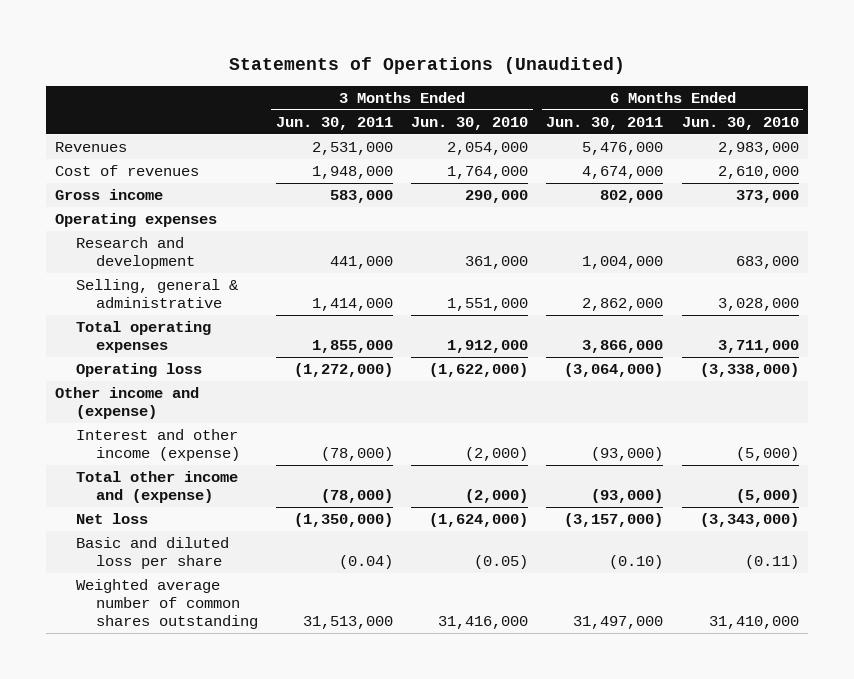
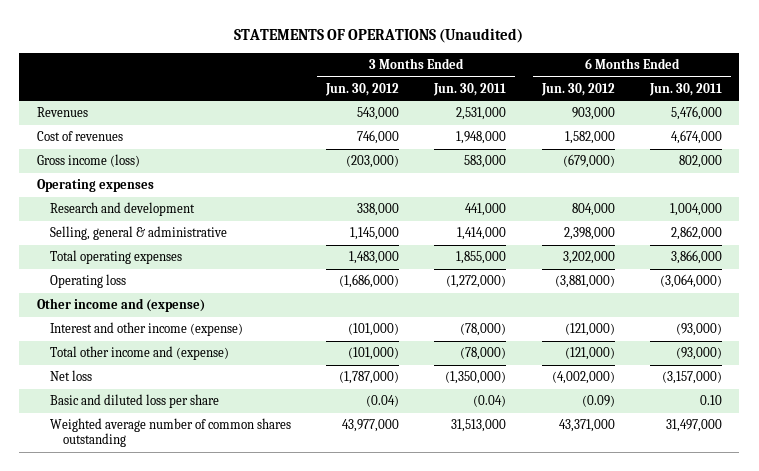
[228,57,625,75] Statements of Operations (Unaudited) -> [234,27,524,43] STATEMENTS OF OPERATIONS (Unaudited)
[411,116,529,130] Jun. 30, 2010 -> none
[681,116,799,130] Jun. 30, 2010 -> none
none -> [325,82,400,96] Jun. 30, 2012
none -> [540,82,615,96] Jun. 30, 2012
[55,189,164,201] Gross income -> [37,154,141,168] Gross income (loss)
[609,555,664,570] (0.10) -> [699,395,722,406] 0.10

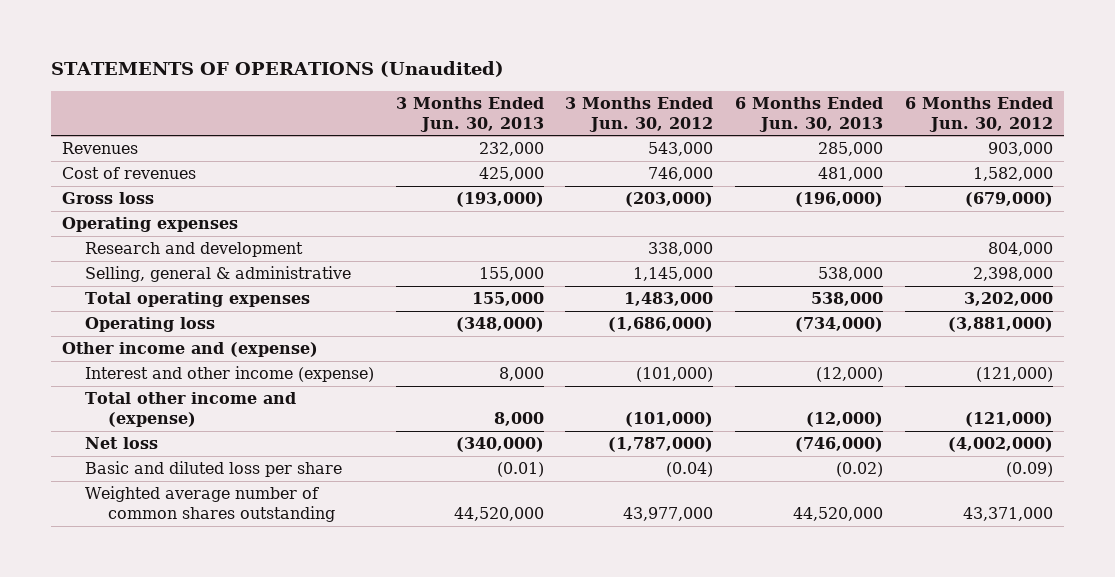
[433,82,507,96] Jun. 30, 2011 -> none
[648,82,722,96] Jun. 30, 2011 -> none
none -> [395,96,544,132] 3 Months Ended Jun. 30, 2013
none -> [735,96,884,132] 6 Months Ended Jun. 30, 2013
[37,154,141,168] Gross income (loss) -> [61,192,154,205] Gross loss

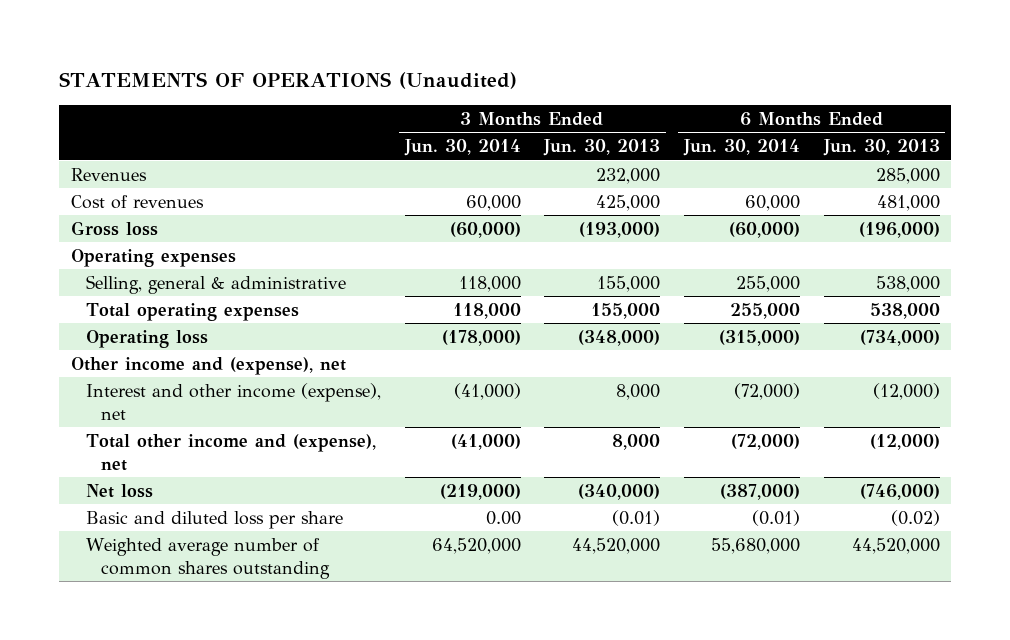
[565,96,714,132] 3 Months Ended Jun. 30, 2012 -> none
[905,96,1054,132] 6 Months Ended Jun. 30, 2012 -> none
none -> [403,139,521,157] Jun. 30, 2014
none -> [682,139,800,157] Jun. 30, 2014
[84,242,303,258] Research and development -> none
[61,342,318,358] Other income and (expense) -> [70,356,346,375] Other income and (expense), net
[84,366,374,383] Interest and other income (expense) -> [85,382,381,420] Interest and other income (expense), net
[84,392,296,427] Total other income and (expense) -> [85,433,376,471] Total other income and (expense), net

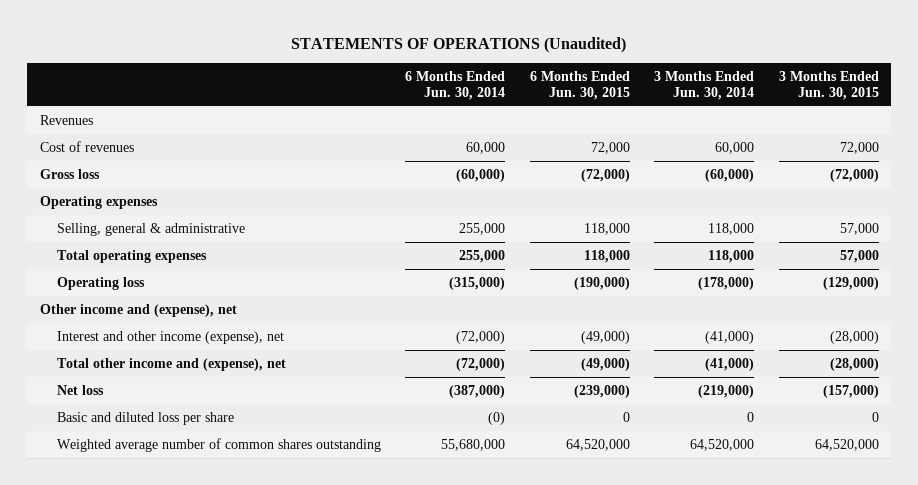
[543,139,661,157] Jun. 30, 2013 -> none
[822,139,940,157] Jun. 30, 2013 -> none
none -> [529,70,630,100] 6 Months Ended Jun. 30, 2015
none -> [778,70,879,100] 3 Months Ended Jun. 30, 2015
[485,510,521,525] 0.00 -> [747,411,755,422] 0
[751,509,800,526] (0.01) -> [488,411,506,425] (0)

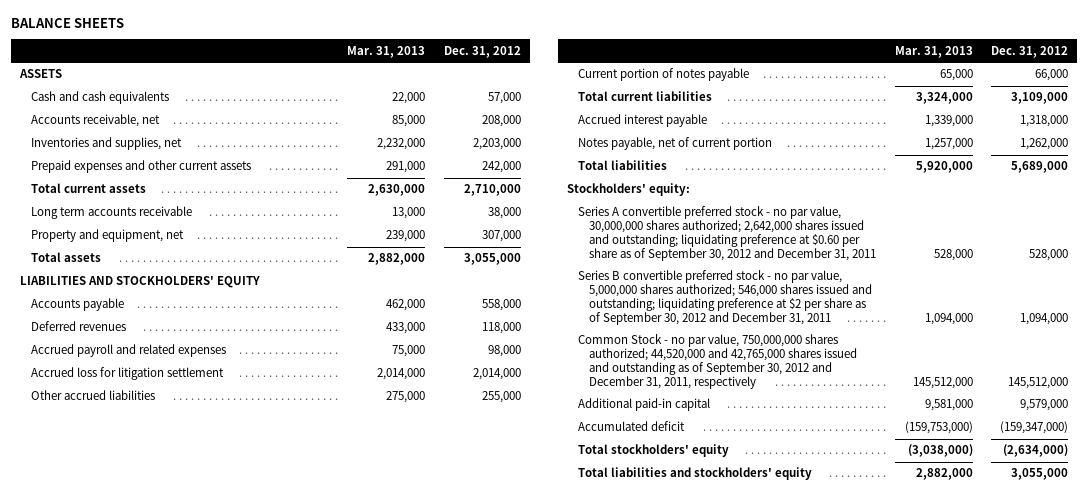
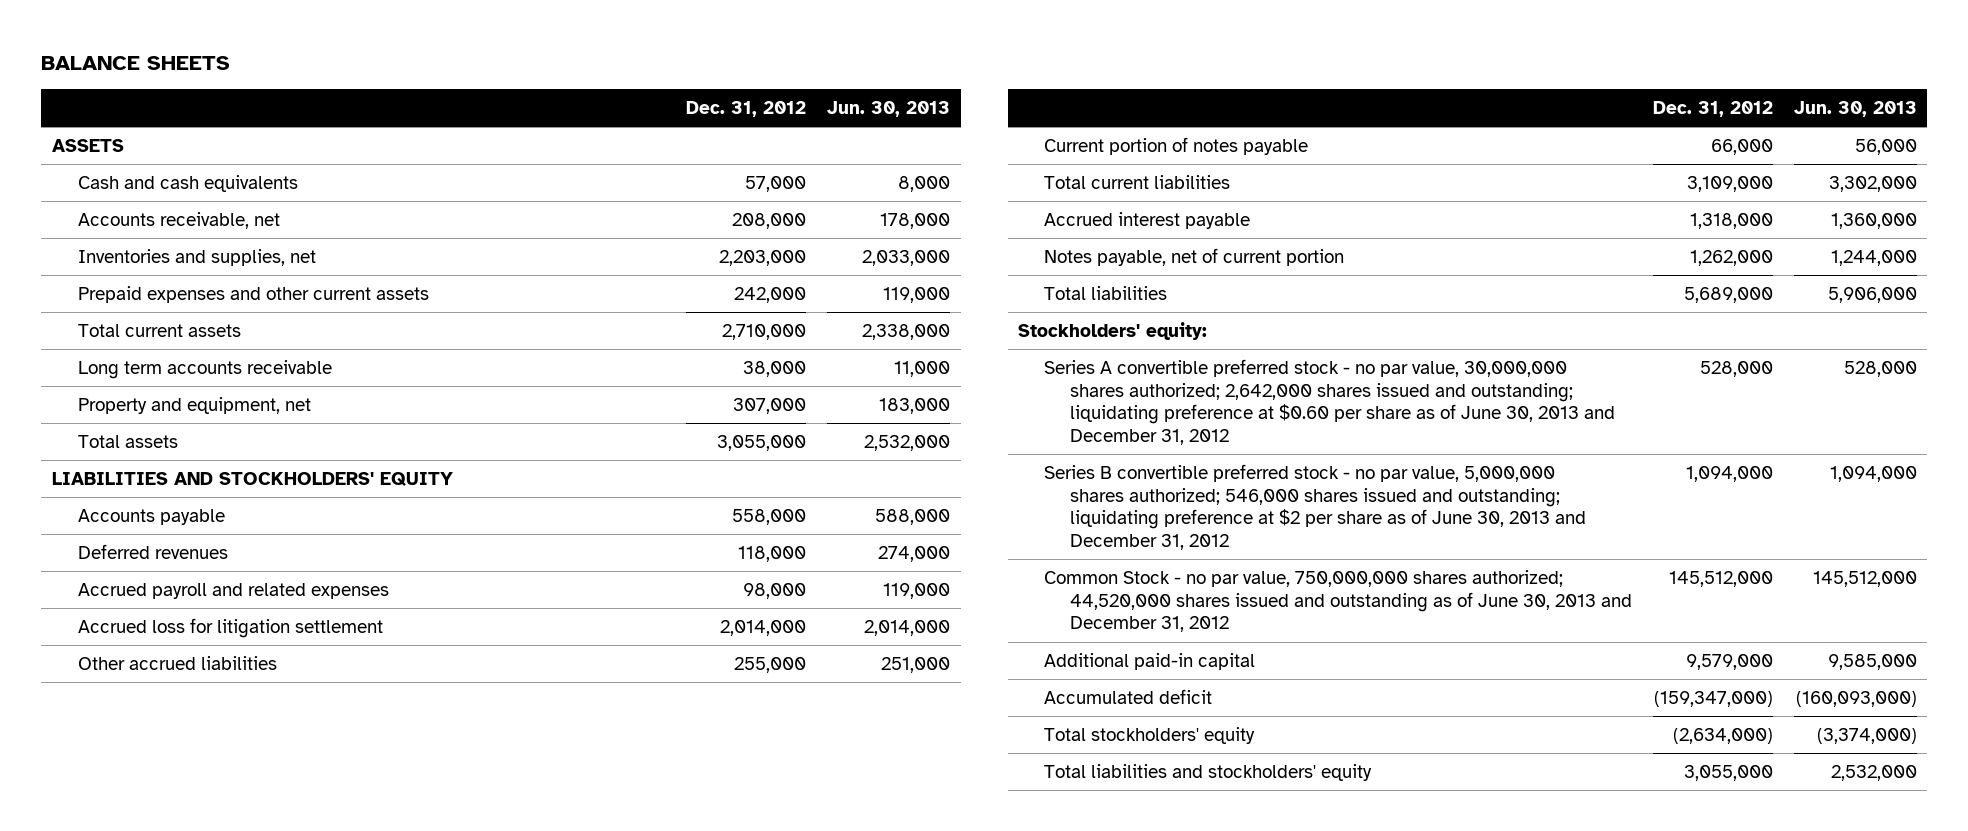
[347,45,426,58] Mar. 31, 2013 -> none
none -> [827,100,951,117] Jun. 30, 2013
[578,206,877,261] Series A convertible preferred stock - no par value, 30,000,000 shares authorized; 2,642,000 shares issued and outstanding; liquidating preference at $0.60 per share as of September 30, 2012 and December 31, 2011 -> [1043,358,1615,446] Series A convertible preferred stock - no par value, 30,000,000 shares authorized; 2,642,000 shares issued and outstanding; liquidating preference at $0.60 per share as of June 30, 2013 and December 31, 2012
[578,270,873,325] Series B convertible preferred stock - no par value, 5,000,000 shares authorized; 546,000 shares issued and outstanding; liquidating preference at $2 per share as of September 30, 2012 and December 31, 2011 -> [1043,463,1586,551] Series B convertible preferred stock - no par value, 5,000,000 shares authorized; 546,000 shares issued and outstanding; liquidating preference at $2 per share as of June 30, 2013 and December 31, 2012
[578,334,858,389] Common Stock - no par value, 750,000,000 shares authorized; 44,520,000 and 42,765,000 shares issued and outstanding as of September 30, 2012 and December 31, 2011, respectively -> [1043,569,1632,633] Common Stock - no par value, 750,000,000 shares authorized; 44,520,000 shares issued and outstanding as of June 30, 2013 and December 31, 2012

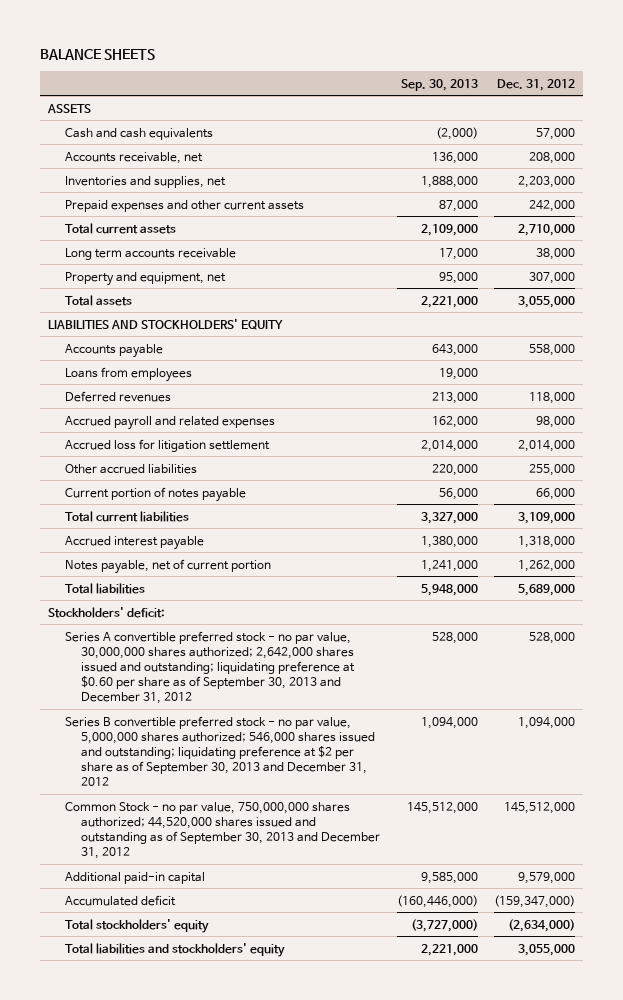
[827,100,951,117] Jun. 30, 2013 -> none
none -> [400,78,478,91] Sep. 30, 2013
none -> [64,366,192,382] Loans from employees
[1017,321,1207,340] Stockholders' equity: -> [47,606,165,618] Stockholders' deficit:
[1043,358,1615,446] Series A convertible preferred stock - no par value, 30,000,000 shares authorized; 2,642,000 shares issued and outstanding; liquidating preference at $0.60 per share as of June 30, 2013 and December 31, 2012 -> [64,630,356,704] Series A convertible preferred stock - no par value, 30,000,000 shares authorized; 2,642,000 shares issued and outstanding; liquidating preference at $0.60 per share as of September 30, 2013 and December 31, 2012
[1043,463,1586,551] Series B convertible preferred stock - no par value, 5,000,000 shares authorized; 546,000 shares issued and outstanding; liquidating preference at $2 per share as of June 30, 2013 and December 31, 2012 -> [64,715,376,786] Series B convertible preferred stock - no par value, 5,000,000 shares authorized; 546,000 shares issued and outstanding; liquidating preference at $2 per share as of September 30, 2013 and December 31, 2012
[1043,569,1632,633] Common Stock - no par value, 750,000,000 shares authorized; 44,520,000 shares issued and outstanding as of June 30, 2013 and December 31, 2012 -> [64,801,381,859] Common Stock - no par value, 750,000,000 shares authorized; 44,520,000 shares issued and outstanding as of September 30, 2013 and December 31, 2012

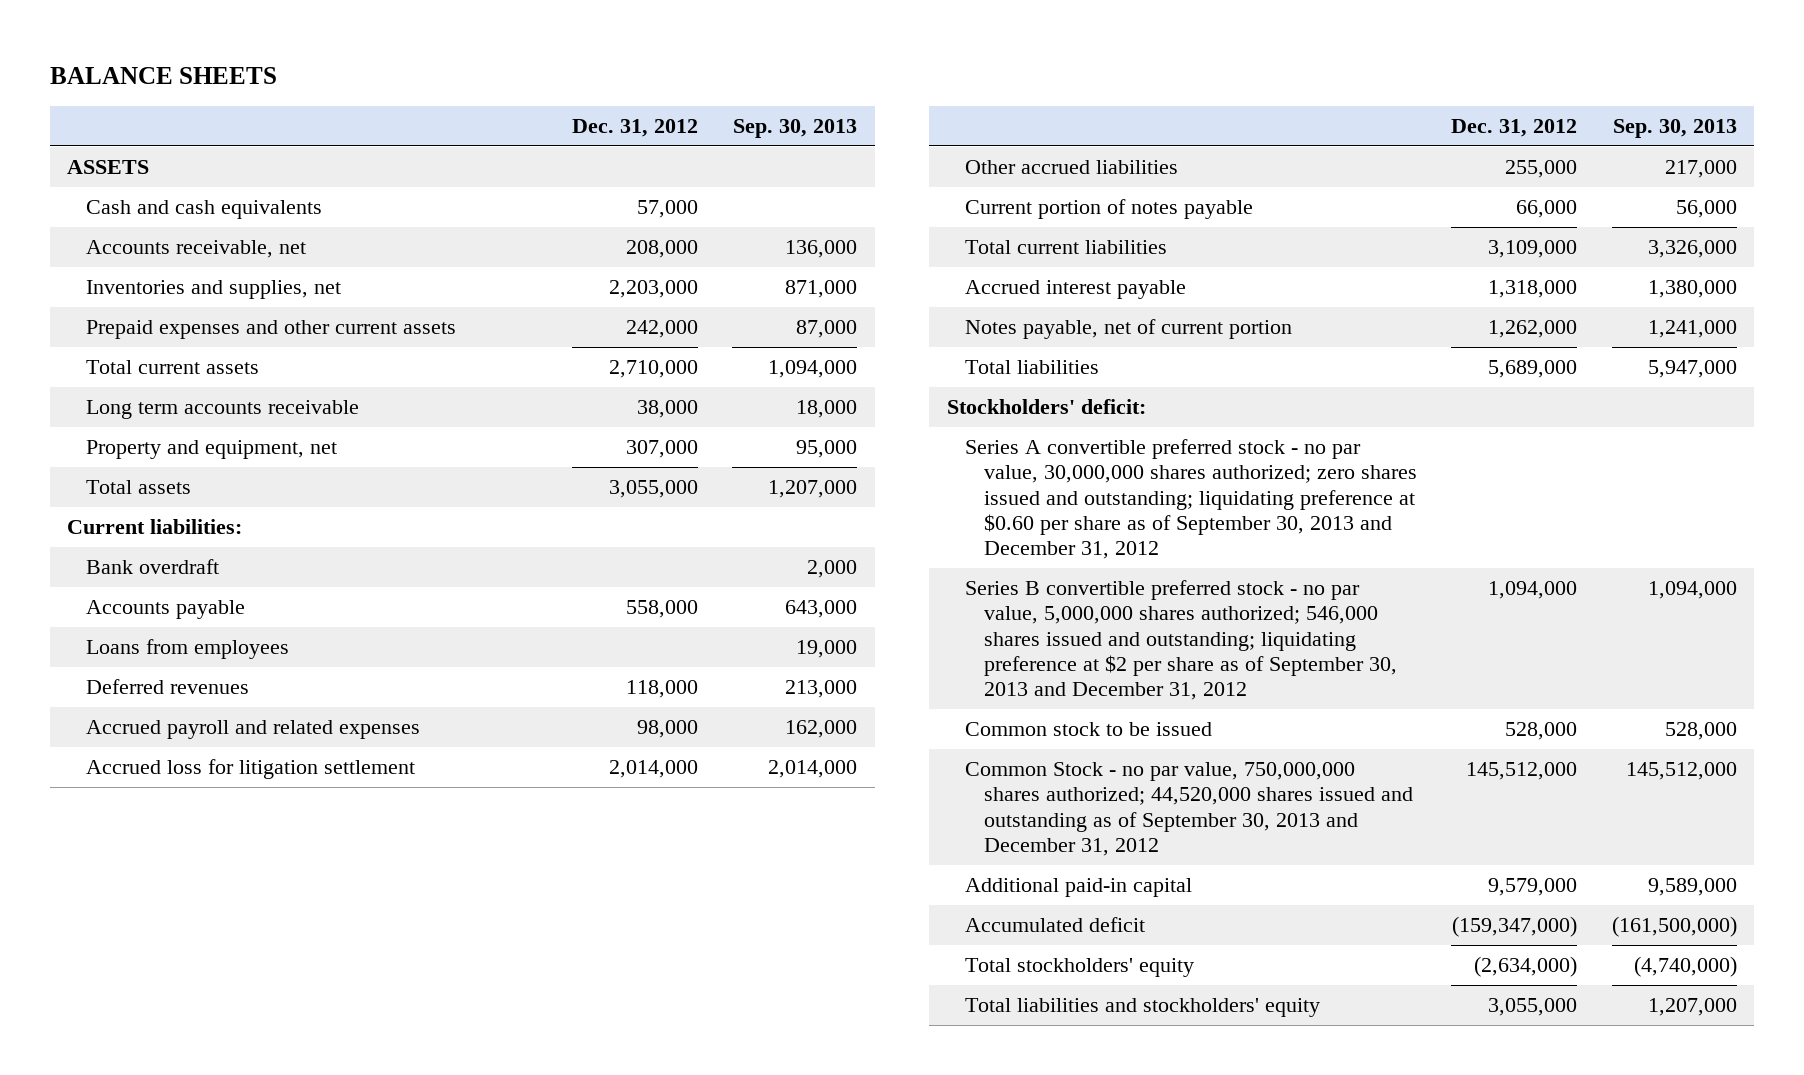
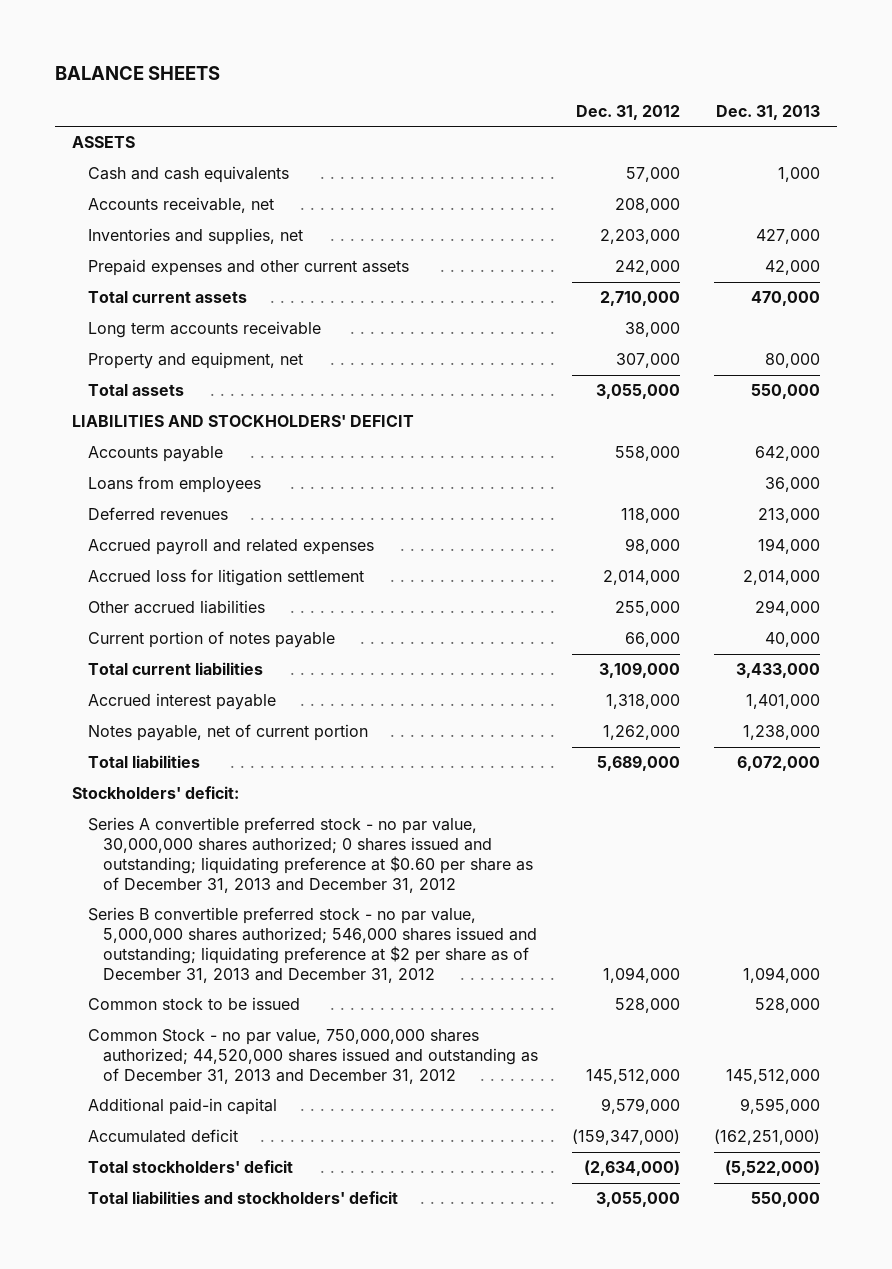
[733,118,858,138] Sep. 30, 2013 -> none
none -> [715,104,820,120] Dec. 31, 2013
[67,519,243,535] Current liabilities: -> none
[85,559,219,575] Bank overdraft -> none
none -> [71,415,414,428] LIABILITIES AND STOCKHOLDERS' DEFICIT
[965,439,1417,560] Series A convertible preferred stock - no par value, 30,000,000 shares authorized; zero shares issued and outstanding; liquidating preference at $0.60 per share as of September 30, 2013 and December 31, 2012 -> [87,817,534,893] Series A convertible preferred stock - no par value, 30,000,000 shares authorized; 0 shares issued and outstanding; liquidating preference at $0.60 per share as of December 31, 2013 and December 31, 2012
[965,580,1397,701] Series B convertible preferred stock - no par value, 5,000,000 shares authorized; 546,000 shares issued and outstanding; liquidating preference at $2 per share as of September 30, 2013 and December 31, 2012 -> [87,907,538,983] Series B convertible preferred stock - no par value, 5,000,000 shares authorized; 546,000 shares issued and outstanding; liquidating preference at $2 per share as of December 31, 2013 and December 31, 2012
[965,762,1413,856] Common Stock - no par value, 750,000,000 shares authorized; 44,520,000 shares issued and outstanding as of September 30, 2013 and December 31, 2012 -> [87,1029,539,1084] Common Stock - no par value, 750,000,000 shares authorized; 44,520,000 shares issued and outstanding as of December 31, 2013 and December 31, 2012
[965,958,1195,978] Total stockholders' equity -> [87,1160,293,1174] Total stockholders' deficit
[965,998,1321,1018] Total liabilities and stockholders' equity -> [87,1191,398,1205] Total liabilities and stockholders' deficit

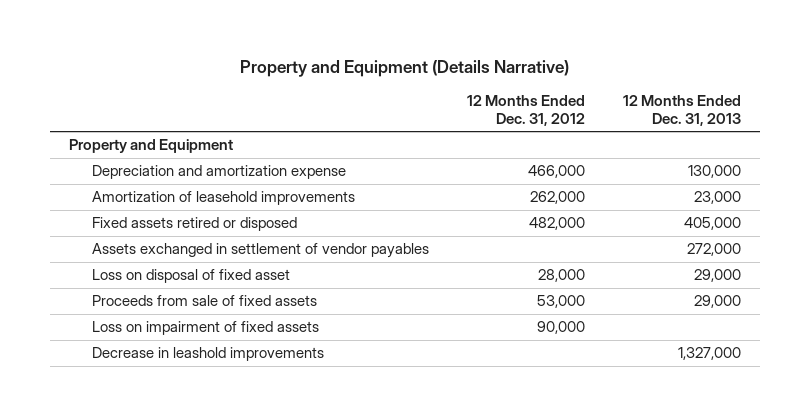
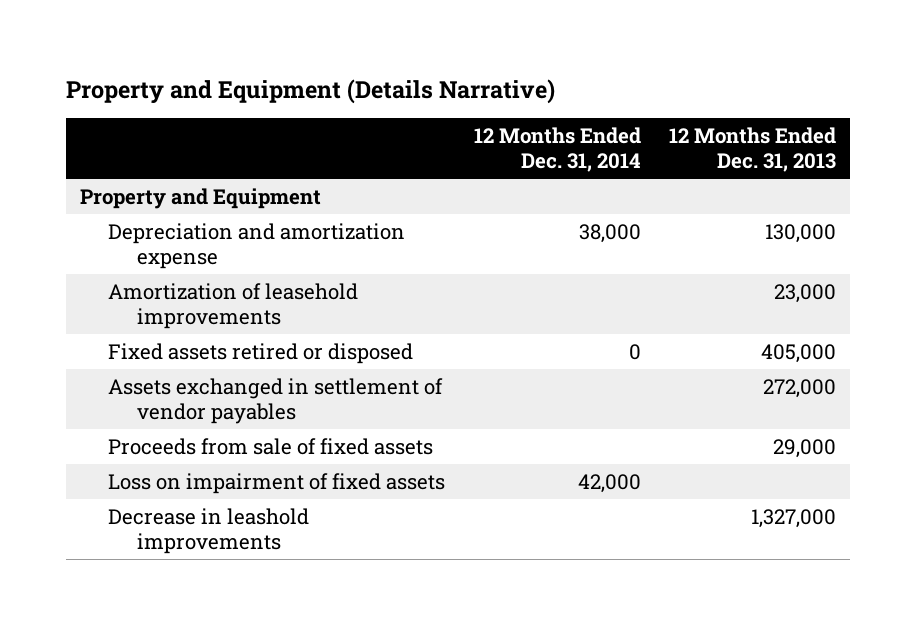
[467,95,586,126] 12 Months Ended Dec. 31, 2012 -> none
none -> [473,127,641,173] 12 Months Ended Dec. 31, 2014
[92,269,291,284] Loss on disposal of fixed asset -> none

